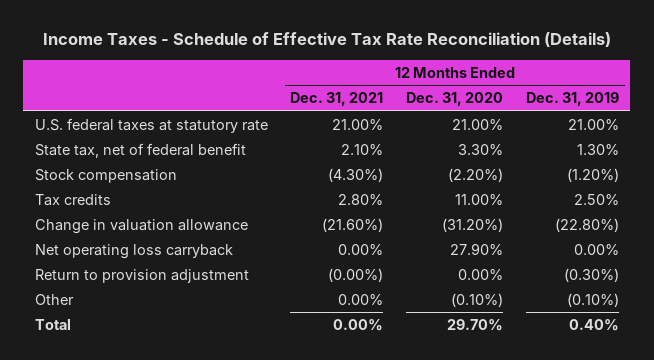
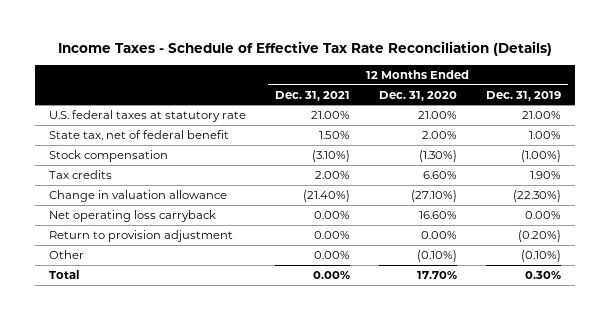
[341,143,384,155] 2.10% -> [319,131,351,140] 1.50%
[458,143,504,155] 3.30% -> [422,131,458,140] 2.00%
[577,143,620,155] 1.30% -> [528,131,561,140] 1.00%
[328,167,384,182] (4.30%) -> [312,150,351,163] (3.10%)
[448,167,504,182] (2.20%) -> [419,150,458,163] (1.30%)
[567,167,620,182] (1.20%) -> [520,150,561,163] (1.00%)
[338,193,384,205] 2.80% -> [315,171,351,180] 2.00%
[455,193,504,205] 11.00% -> [423,171,458,180] 6.60%
[574,193,620,205] 2.50% -> [529,171,561,180] 1.90%
[322,217,384,232] (21.60%) -> [303,190,351,203] (21.40%)
[442,217,504,232] (31.20%) -> [411,190,458,203] (27.10%)
[555,217,620,232] (22.80%) -> [512,190,561,203] (22.30%)
[450,242,504,255] 27.90% -> [419,211,458,220] 16.60%
[328,267,384,282] (0.00%) -> [314,231,351,240] 0.00%
[564,267,620,282] (0.30%) -> [517,230,561,243] (0.20%)
[447,318,504,331] 29.70% -> [417,271,458,280] 17.70%
[569,318,620,331] 0.40% -> [524,271,561,280] 0.30%

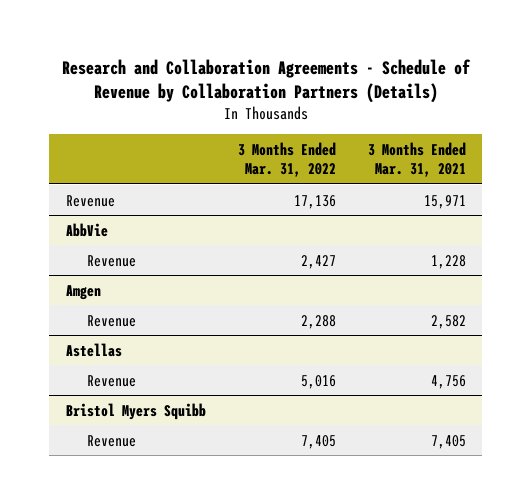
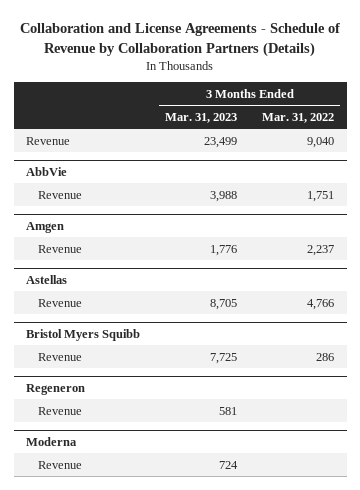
[61,58,471,103] Research and Collaboration Agreements - Schedule of Revenue by Collaboration Partners (Details) -> [20,23,341,57] Collaboration and License Agreements - Schedule of Revenue by Collaboration Partners (Details)
[368,141,467,178] 3 Months Ended Mar. 31, 2021 -> none
none -> [165,112,238,123] Mar. 31, 2023
[293,194,336,209] 17,136 -> [307,136,335,148] 9,040
[300,254,336,269] 2,427 -> [307,190,335,202] 1,751
[300,314,336,329] 2,288 -> [307,244,335,256] 2,237
[300,374,336,389] 5,016 -> [307,298,335,310] 4,766
[300,434,336,449] 7,405 -> [316,352,335,361] 286
none -> [26,383,86,395] Regeneron
none -> [37,406,82,415] Revenue
none -> [26,436,78,446] Moderna
none -> [37,460,82,469] Revenue

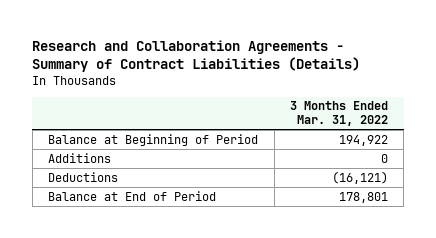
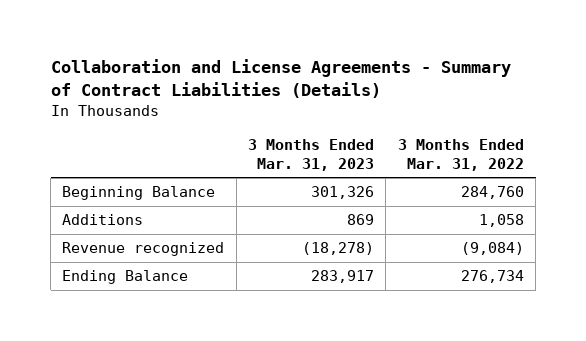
[32,39,361,72] Research and Collaboration Agreements - Summary of Contract Liabilities (Details) -> [50,59,511,99] Collaboration and License Agreements - Summary of Contract Liabilities (Details)
none -> [248,139,375,171] 3 Months Ended Mar. 31, 2023
[48,171,119,182] Deductions -> none
[48,190,217,201] Balance at End of Period -> none
[48,133,259,146] Balance at Beginning of Period -> [62,186,216,201] Beginning Balance
[339,134,389,146] 194,922 -> [460,186,524,200] 284,760
[381,153,389,163] 0 -> [478,214,524,228] 1,058
none -> [62,242,225,257] Revenue recognized
none -> [62,270,189,285] Ending Balance

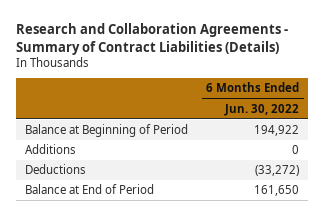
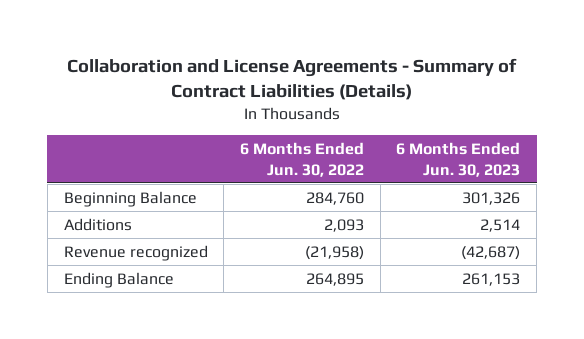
[16,22,289,55] Research and Collaboration Agreements - Summary of Contract Liabilities (Details) -> [66,58,517,101] Collaboration and License Agreements - Summary of Contract Liabilities (Details)
none -> [396,142,521,177] 6 Months Ended Jun. 30, 2023
[25,164,87,175] Deductions -> none
[25,184,155,195] Balance at End of Period -> none
[25,124,189,138] Balance at Beginning of Period -> [63,190,197,207] Beginning Balance
[254,125,300,137] 194,922 -> [305,191,364,205] 284,760
[292,145,300,155] 0 -> [323,218,364,232] 2,093
none -> [63,244,208,261] Revenue recognized
none -> [63,271,174,288] Ending Balance

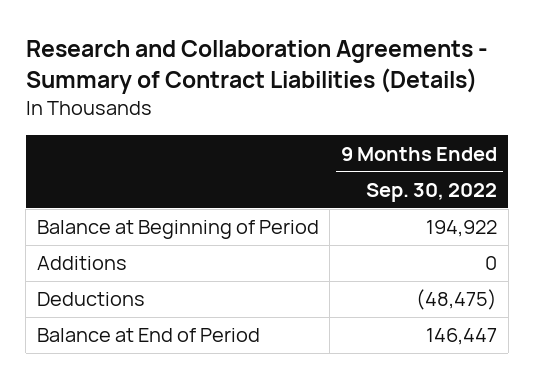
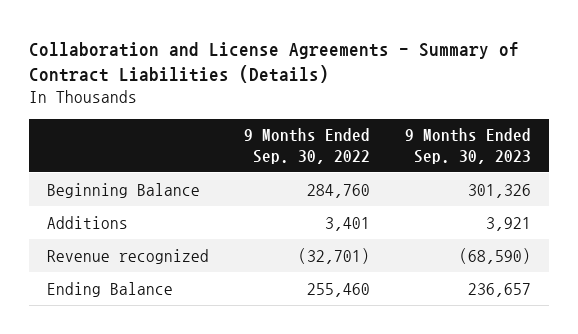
[25,39,488,94] Research and Collaboration Agreements - Summary of Contract Liabilities (Details) -> [29,41,520,84] Collaboration and License Agreements - Summary of Contract Liabilities (Details)
none -> [405,128,532,164] 9 Months Ended Sep. 30, 2023
[36,292,145,307] Deductions -> none
[36,328,260,343] Balance at End of Period -> none
[36,220,319,240] Balance at Beginning of Period -> [46,182,200,198] Beginning Balance
[426,220,498,238] 194,922 -> [307,183,371,198] 284,760
[485,256,498,271] 0 -> [325,216,371,231] 3,401
none -> [46,248,209,264] Revenue recognized
none -> [46,281,173,297] Ending Balance

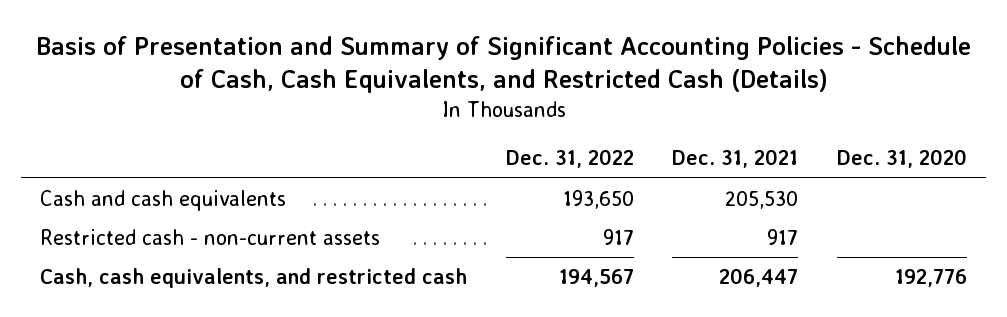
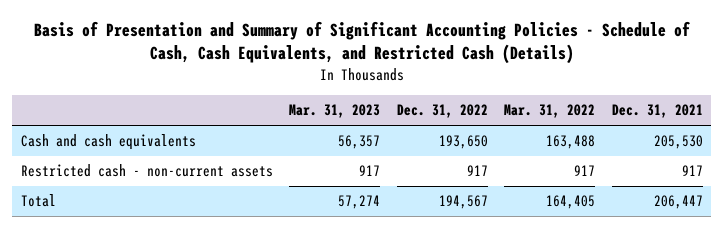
[836,149,967,169] Dec. 31, 2020 -> none
none -> [289,104,381,119] Mar. 31, 2023
none -> [504,104,596,119] Mar. 31, 2022
[40,267,468,288] Cash, cash equivalents, and restricted cash -> [20,194,56,208] Total

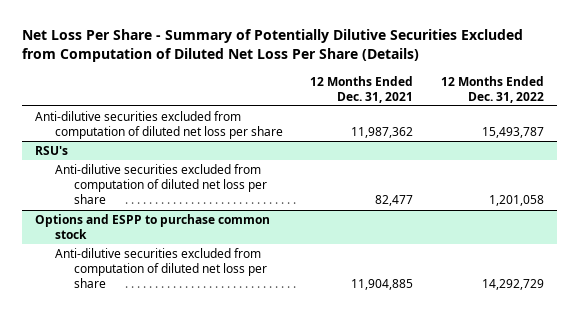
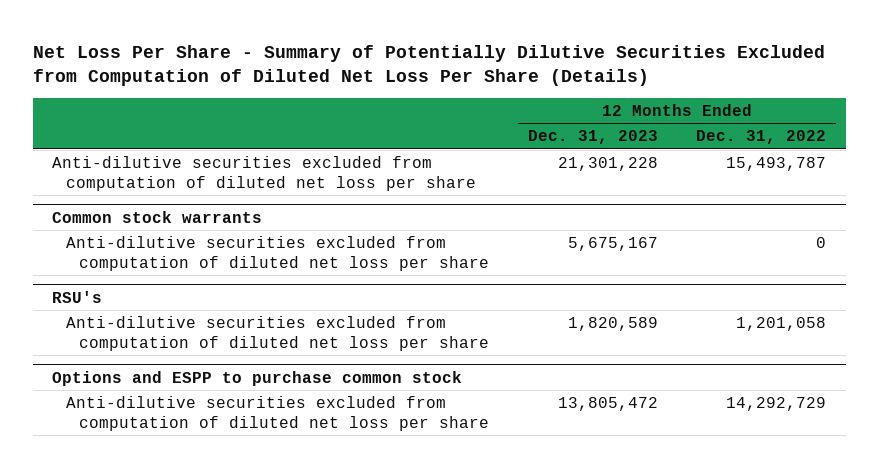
[310,75,414,103] 12 Months Ended Dec. 31, 2021 -> none
none -> [527,130,658,145] Dec. 31, 2023
none -> [52,210,263,223] Common stock warrants
none -> [65,235,490,271] Anti-dilutive securities excluded from computation of diluted net loss per share

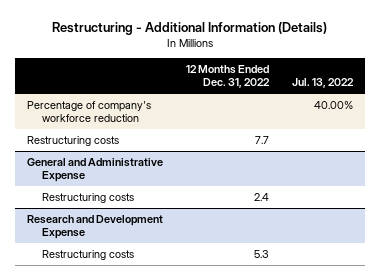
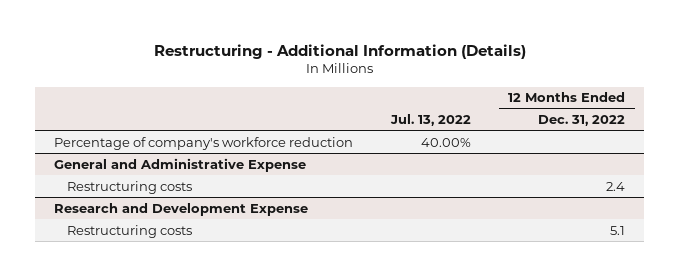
[26,135,119,146] Restructuring costs -> none
[253,249,269,258] 5.3 -> [610,225,626,235] 5.1

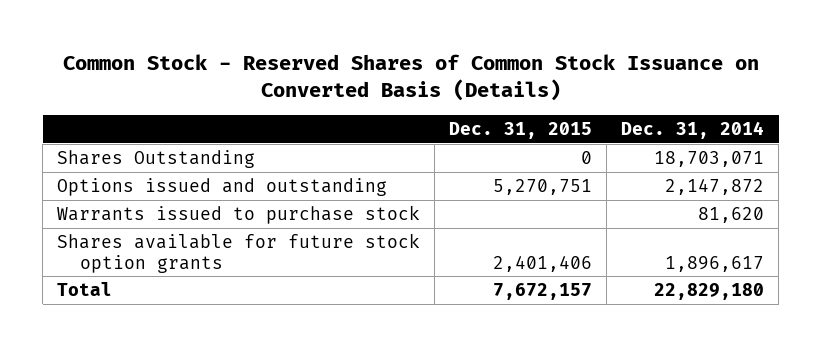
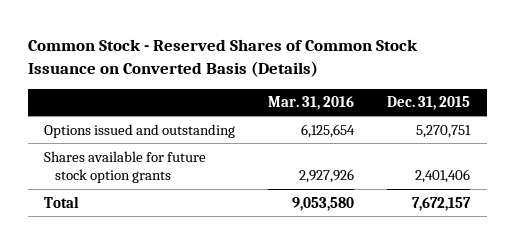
[621,120,765,139] Dec. 31, 2014 -> none
none -> [268,96,355,111] Mar. 31, 2016
[57,150,256,169] Shares Outstanding -> none
[57,205,421,225] Warrants issued to purchase stock -> none

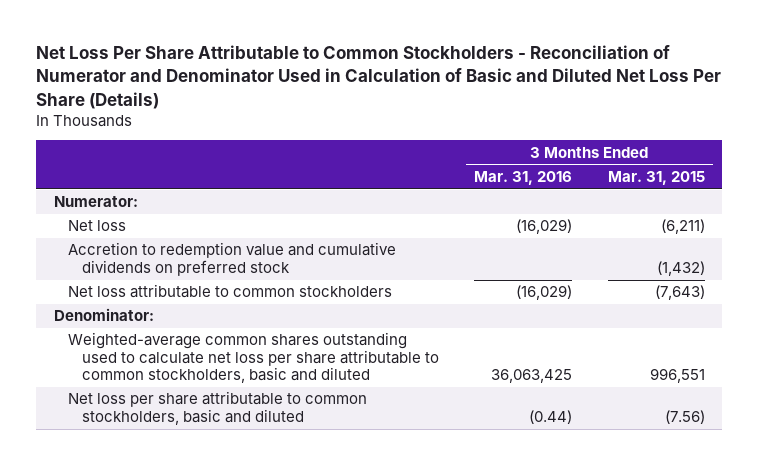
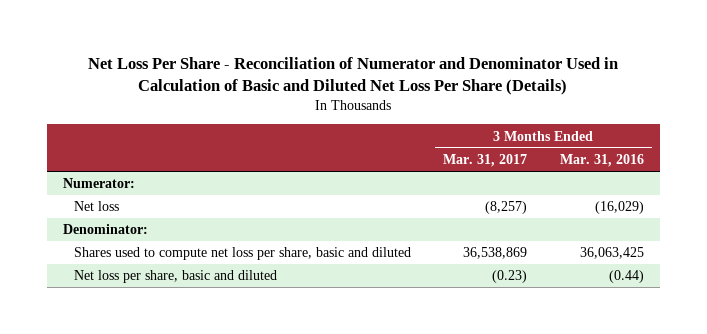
[36,45,722,109] Net Loss Per Share Attributable to Common Stockholders - Reconciliation of Numerator and Denominator Used in Calculation of Basic and Diluted Net Loss Per Share (Details) -> [88,56,619,95] Net Loss Per Share - Reconciliation of Numerator and Denominator Used in Calculation of Basic and Diluted Net Loss Per Share (Details)
[607,170,705,185] Mar. 31, 2015 -> none
none -> [443,154,528,168] Mar. 31, 2017
[68,242,397,276] Accretion to redemption value and cumulative dividends on preferred stock -> none
[68,284,393,299] Net loss attributable to common stockholders -> none
[68,332,440,384] Weighted-average common shares outstanding used to calculate net loss per share attributable to common stockholders, basic and diluted -> [74,247,412,261] Shares used to compute net loss per share, basic and diluted
[68,391,368,425] Net loss per share attributable to common stockholders, basic and diluted -> [74,270,278,284] Net loss per share, basic and diluted

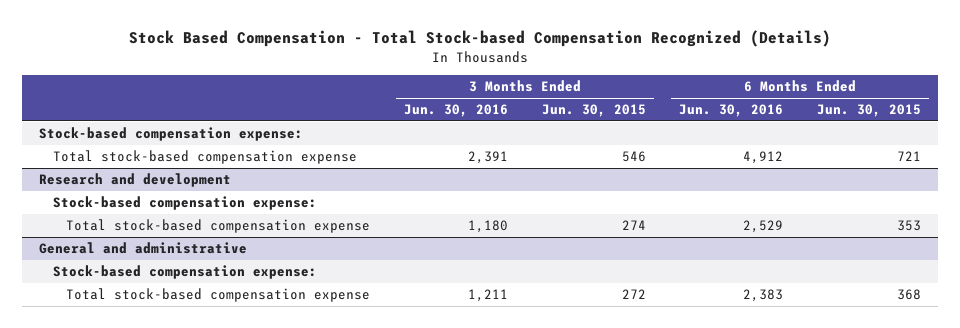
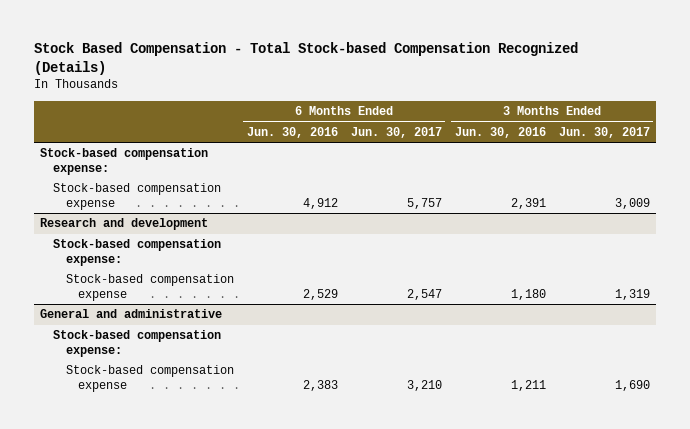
[541,104,646,118] Jun. 30, 2015 -> none
[817,104,922,118] Jun. 30, 2015 -> none
none -> [350,126,442,138] Jun. 30, 2017
none -> [558,126,650,138] Jun. 30, 2017
[52,150,357,165] Total stock-based compensation expense -> [52,183,221,210] Stock-based compensation expense
[66,219,371,234] Total stock-based compensation expense -> [65,274,234,301] Stock-based compensation expense
[66,288,371,303] Total stock-based compensation expense -> [65,365,234,392] Stock-based compensation expense

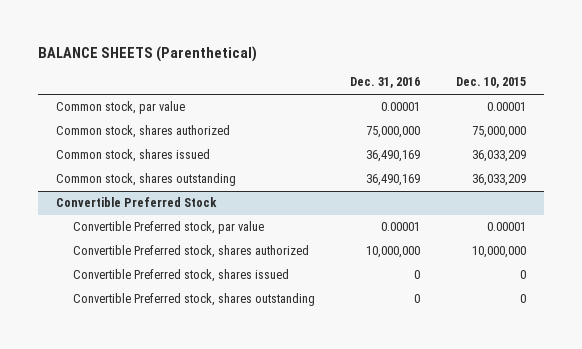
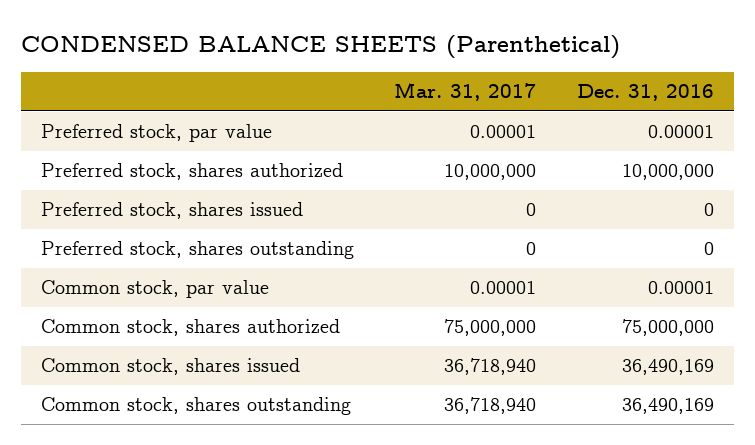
[38,45,258,62] BALANCE SHEETS (Parenthetical) -> [21,34,621,59] CONDENSED BALANCE SHEETS (Parenthetical)
[456,77,527,89] Dec. 10, 2015 -> none
none -> [394,82,537,102] Mar. 31, 2017
none -> [41,124,273,143] Preferred stock, par value
none -> [41,163,344,181] Preferred stock, shares authorized
none -> [41,202,304,220] Preferred stock, shares issued
none -> [41,241,355,260] Preferred stock, shares outstanding
[56,197,218,208] Convertible Preferred Stock -> none
[72,221,264,235] Convertible Preferred stock, par value -> none
[72,245,309,259] Convertible Preferred stock, shares authorized -> none
[72,269,289,283] Convertible Preferred stock, shares issued -> none
[72,293,315,307] Convertible Preferred stock, shares outstanding -> none

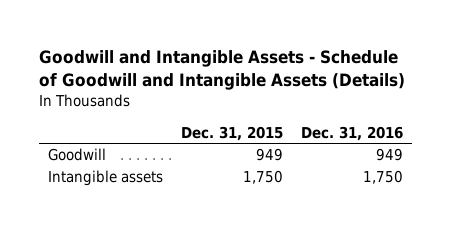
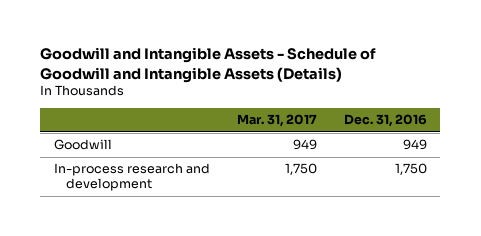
[181,125,284,141] Dec. 31, 2015 -> none
none -> [236,114,317,128] Mar. 31, 2017
[48,170,164,187] Intangible assets -> [53,163,210,192] In-process research and development

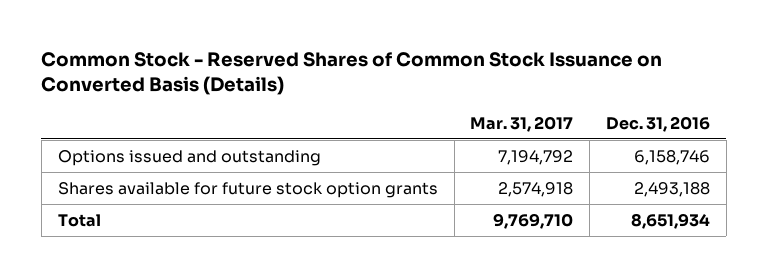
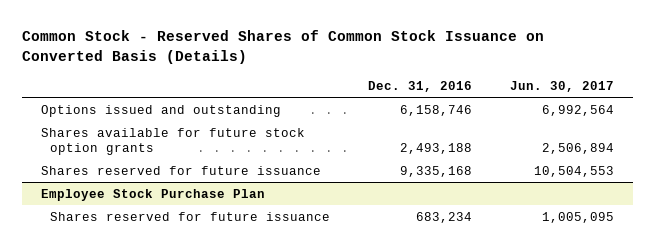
[470,115,574,132] Mar. 31, 2017 -> none
none -> [509,80,614,92] Jun. 30, 2017
[57,213,101,227] Total -> none
none -> [40,165,321,175] Shares reserved for future issuance
none -> [40,188,265,201] Employee Stock Purchase Plan
none -> [49,211,330,221] Shares reserved for future issuance

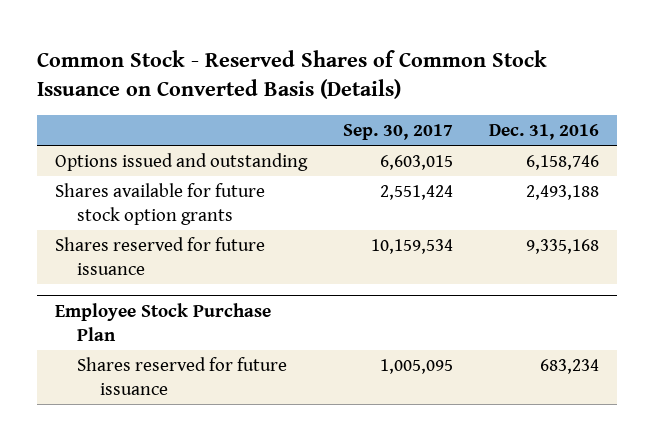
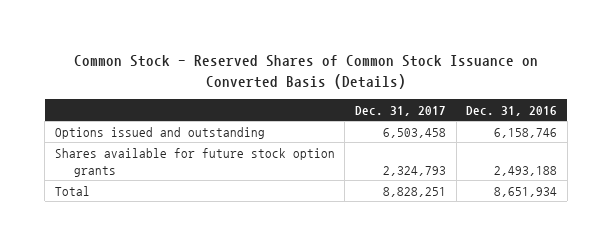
[342,124,453,141] Sep. 30, 2017 -> none
none -> [354,105,446,116] Dec. 31, 2017
[55,236,266,275] Shares reserved for future issuance -> none
[55,302,272,341] Employee Stock Purchase Plan -> none
[77,356,288,395] Shares reserved for future issuance -> none
none -> [54,185,90,196] Total

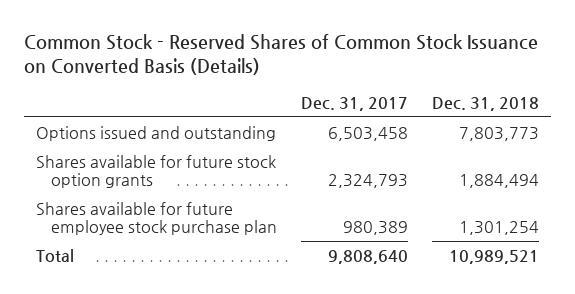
[466,105,558,116] Dec. 31, 2016 -> none
none -> [431,96,539,111] Dec. 31, 2018
none -> [35,201,278,235] Shares available for future employee stock purchase plan
[382,186,446,197] 8,828,251 -> [328,249,409,264] 9,808,640

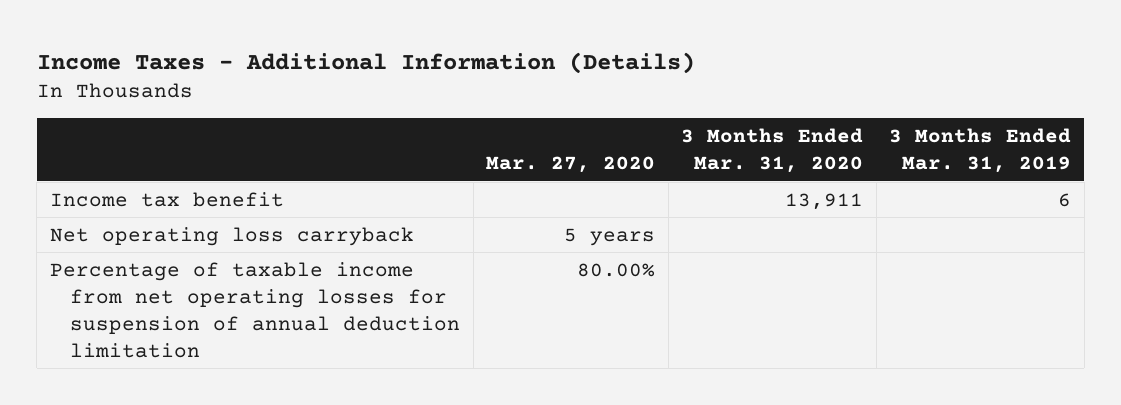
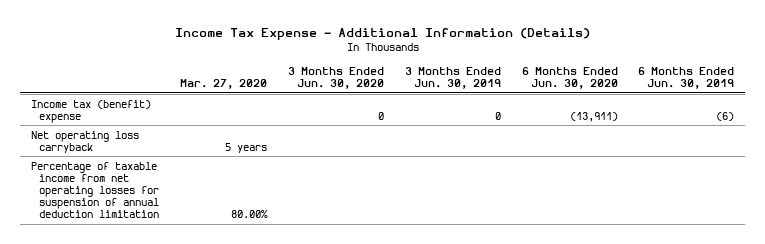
[36,52,695,75] Income Taxes - Additional Information (Details) -> [174,27,590,40] Income Tax Expense - Additional Information (Details)
[681,128,864,174] 3 Months Ended Mar. 31, 2020 -> none
[889,128,1072,174] 3 Months Ended Mar. 31, 2019 -> none
none -> [288,66,385,90] 3 Months Ended Jun. 30, 2020
none -> [404,66,501,90] 3 Months Ended Jun. 30, 2019
none -> [521,66,618,90] 6 Months Ended Jun. 30, 2020
none -> [638,66,735,90] 6 Months Ended Jun. 30, 2019
[49,191,284,207] Income tax benefit -> [30,99,151,123] Income tax (benefit) expense

